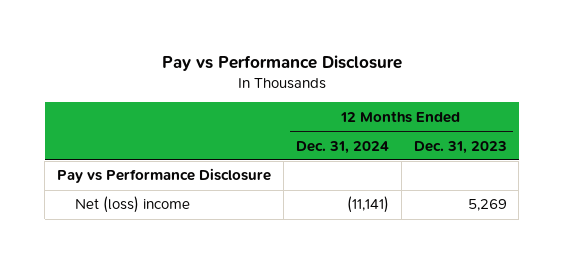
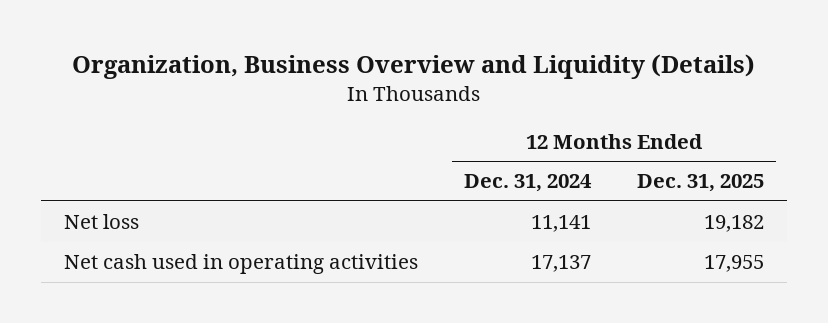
[161,54,402,71] Pay vs Performance Disclosure -> [72,53,756,79] Organization, Business Overview and Liquidity (Details)
[413,140,507,154] Dec. 31, 2023 -> none
none -> [637,174,765,193] Dec. 31, 2025
[56,168,271,184] Pay vs Performance Disclosure -> none
[75,196,191,214] Net (loss) income -> [63,214,139,230] Net loss
[346,196,389,214] (11,141) -> [531,215,592,233] 11,141
none -> [63,254,418,275] Net cash used in operating activities

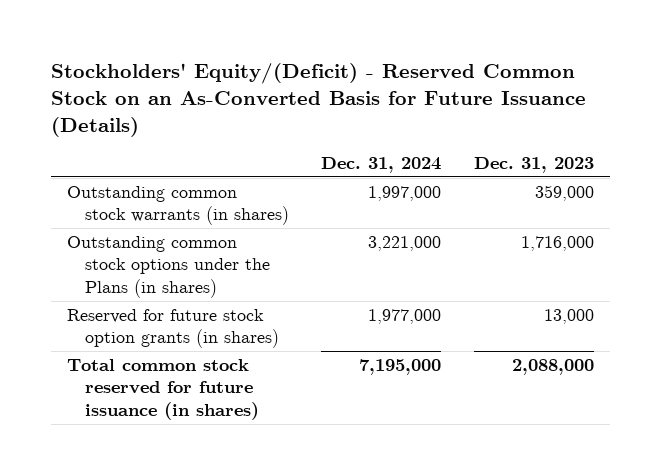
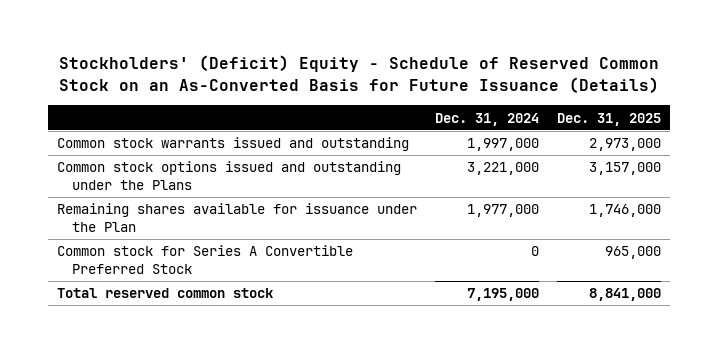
[51,62,587,137] Stockholders' Equity/(Deficit) - Reserved Common Stock on an As-Converted Basis for Future Issuance (Details) -> [58,55,659,94] Stockholders' (Deficit) Equity - Schedule of Reserved Common Stock on an As-Converted Basis for Future Issuance (Details)
[473,157,594,174] Dec. 31, 2023 -> none
none -> [556,112,661,126] Dec. 31, 2025
[67,185,289,226] Outstanding common stock warrants (in shares) -> [56,137,409,152] Common stock warrants issued and outstanding
[67,235,270,298] Outstanding common stock options under the Plans (in shares) -> [56,161,401,191] Common stock options issued and outstanding under the Plans
[67,308,279,349] Reserved for future stock option grants (in shares) -> [56,203,417,233] Remaining shares available for issuance under the Plan
none -> [56,245,353,275] Common stock for Series A Convertible Preferred Stock
[67,358,259,420] Total common stock reserved for future issuance (in shares) -> [56,288,273,299] Total reserved common stock

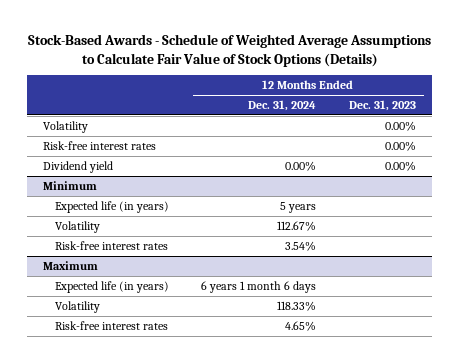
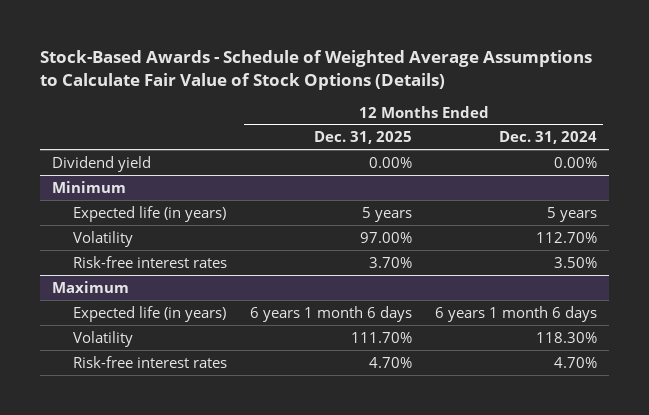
[348,100,416,112] Dec. 31, 2023 -> none
none -> [314,131,413,145] Dec. 31, 2025
[43,120,89,133] Volatility -> none
[43,140,157,150] Risk-free interest rates -> none
[277,220,317,231] 112.67% -> [536,231,598,243] 112.70%
[285,240,317,251] 3.54% -> [554,256,598,268] 3.50%
[277,300,317,311] 118.33% -> [536,331,598,343] 118.30%
[285,320,317,331] 4.65% -> [554,356,598,368] 4.70%

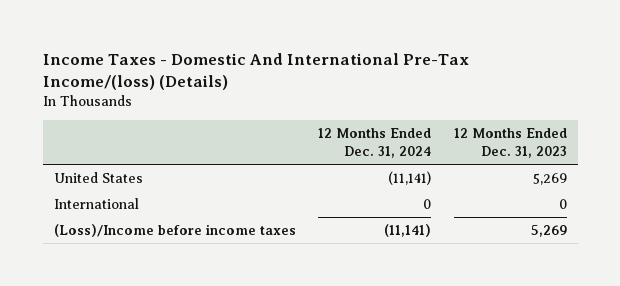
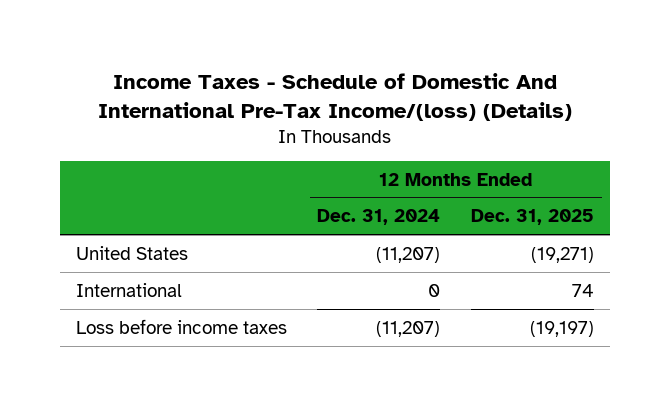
[42,52,469,90] Income Taxes - Domestic And International Pre-Tax Income/(loss) (Details) -> [97,72,572,121] Income Taxes - Schedule of Domestic And International Pre-Tax Income/(loss) (Details)
[453,128,567,158] 12 Months Ended Dec. 31, 2023 -> none
none -> [471,209,595,226] Dec. 31, 2025
[388,170,432,185] (11,141) -> [376,246,441,263] (11,207)
[53,223,296,237] (Loss)/Income before income taxes -> [75,318,287,334] Loss before income taxes
[384,223,432,237] (11,141) -> [376,320,441,337] (11,207)

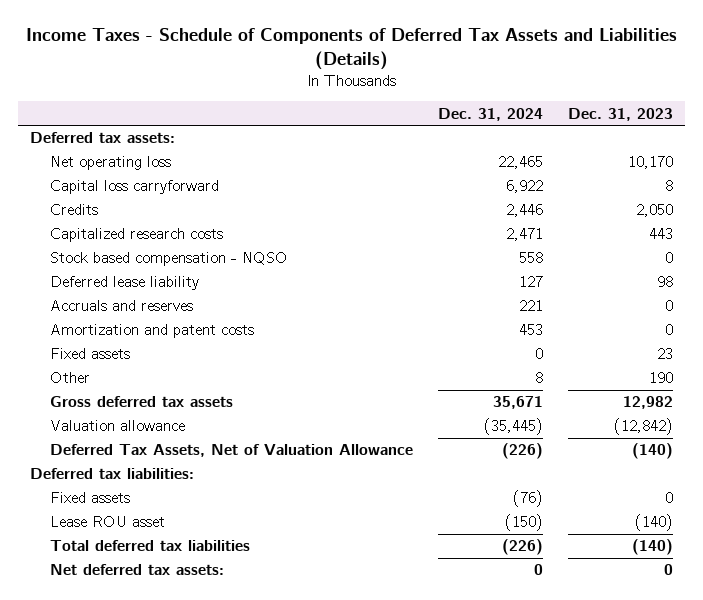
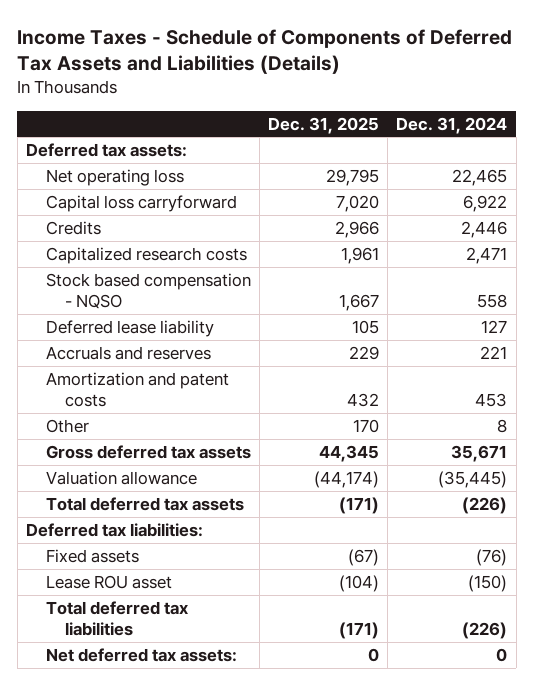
[567,107,673,121] Dec. 31, 2023 -> none
none -> [267,116,379,134] Dec. 31, 2025
[49,348,130,360] Fixed assets -> none
[49,444,413,458] Deferred Tax Assets, Net of Valuation Allowance -> [45,497,244,512] Total deferred tax assets

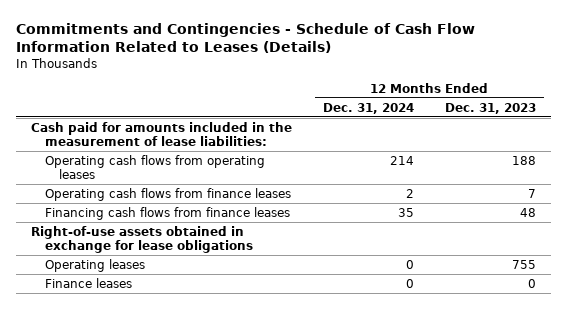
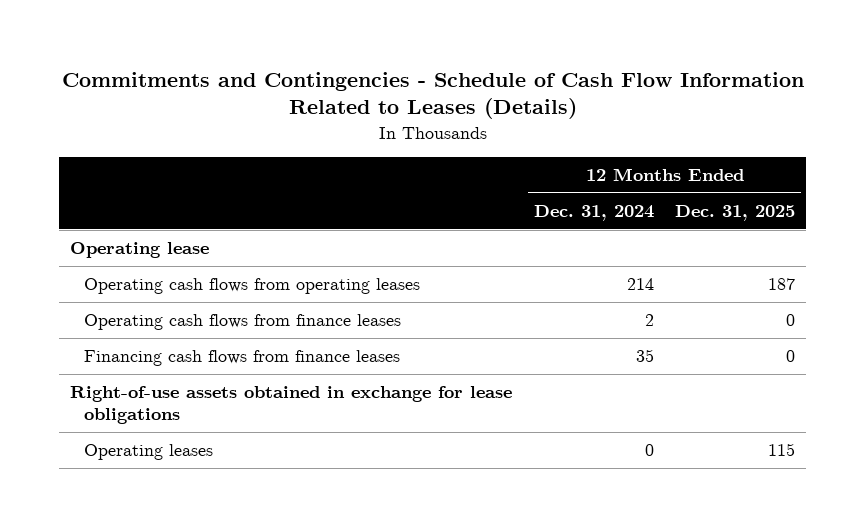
[444,102,536,114] Dec. 31, 2023 -> none
none -> [675,204,796,221] Dec. 31, 2025
[31,121,293,146] Cash paid for amounts included in the measurement of lease liabilities: -> [69,242,209,259] Operating lease
[44,277,132,288] Finance leases -> none

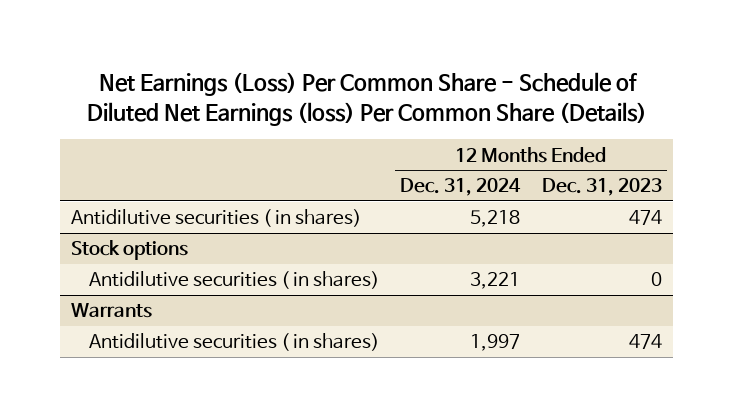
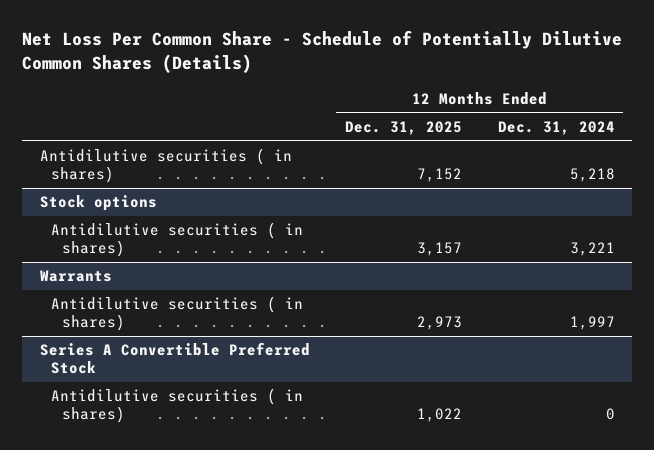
[86,72,647,127] Net Earnings (Loss) Per Common Share - Schedule of Diluted Net Earnings (loss) Per Common Share (Details) -> [21,30,622,73] Net Loss Per Common Share - Schedule of Potentially Dilutive Common Shares (Details)
[542,178,663,197] Dec. 31, 2023 -> none
none -> [345,121,463,136] Dec. 31, 2025
none -> [39,342,310,375] Series A Convertible Preferred Stock
none -> [50,388,303,424] Antidilutive securities ( in shares)

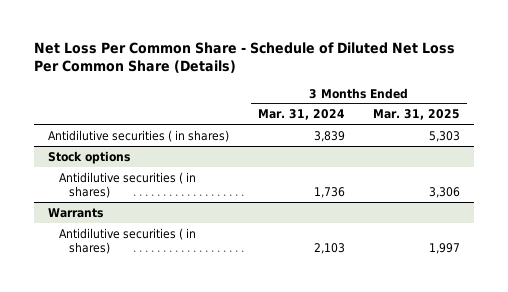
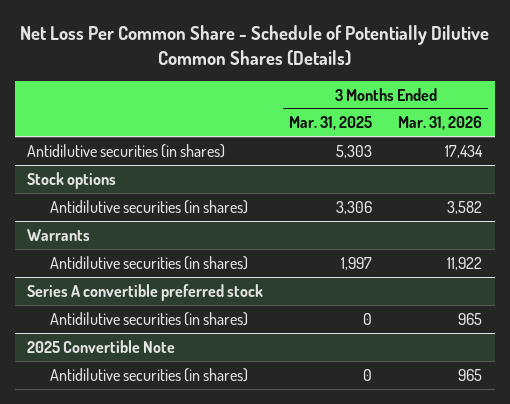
[34,41,456,74] Net Loss Per Common Share - Schedule of Diluted Net Loss Per Common Share (Details) -> [19,24,489,66] Net Loss Per Common Share - Schedule of Potentially Dilutive Common Shares (Details)
[257,109,345,121] Mar. 31, 2024 -> none
none -> [398,116,483,131] Mar. 31, 2026
[48,129,230,142] Antidilutive securities ( in shares) -> [27,143,226,158] Antidilutive securities (in shares)
[58,171,196,199] Antidilutive securities ( in shares) -> [49,199,248,214] Antidilutive securities (in shares)
[58,227,196,255] Antidilutive securities ( in shares) -> [49,255,248,270] Antidilutive securities (in shares)
none -> [27,283,264,301] Series A convertible preferred stock
none -> [49,311,248,326] Antidilutive securities (in shares)
none -> [27,339,176,353] 2025 Convertible Note
none -> [49,367,248,382] Antidilutive securities (in shares)

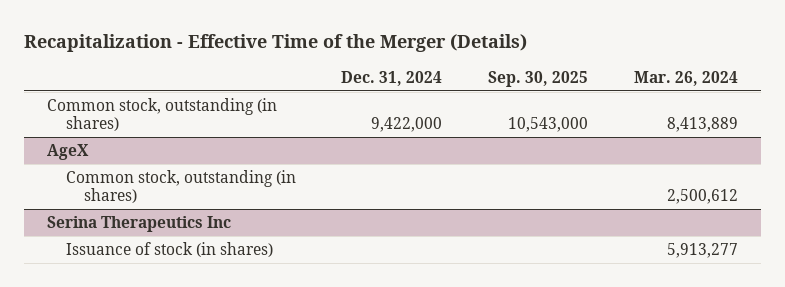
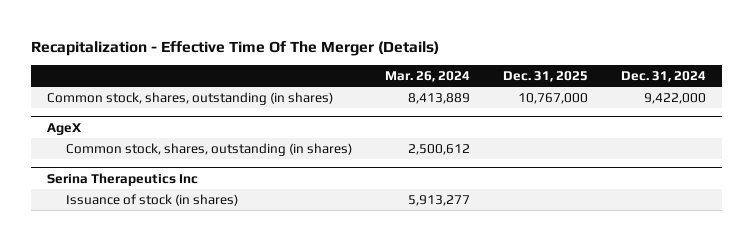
[24,34,528,53] Recapitalization - Effective Time of the Merger (Details) -> [30,40,439,56] Recapitalization - Effective Time Of The Merger (Details)
[488,71,589,88] Sep. 30, 2025 -> none
none -> [503,71,589,83] Dec. 31, 2025
[47,98,278,132] Common stock, outstanding (in shares) -> [47,91,334,105] Common stock, shares, outstanding (in shares)
[65,170,296,204] Common stock, outstanding (in shares) -> [66,142,353,156] Common stock, shares, outstanding (in shares)

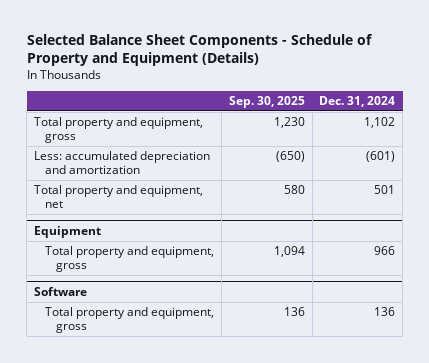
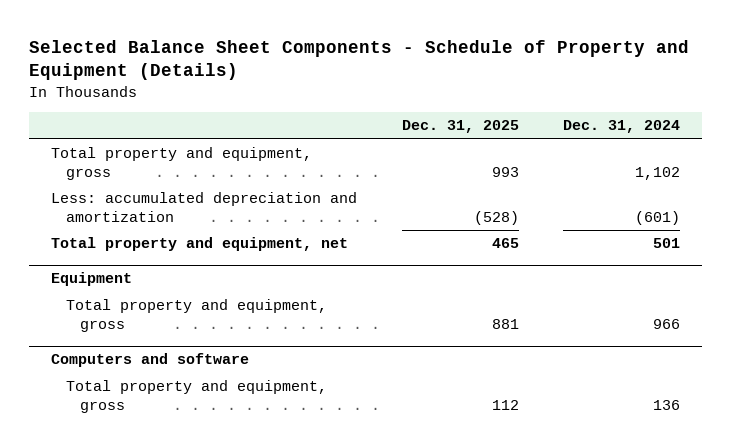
[228,96,305,109] Sep. 30, 2025 -> none
none -> [401,120,519,134] Dec. 31, 2025
[33,286,87,296] Software -> [51,353,250,368] Computers and software

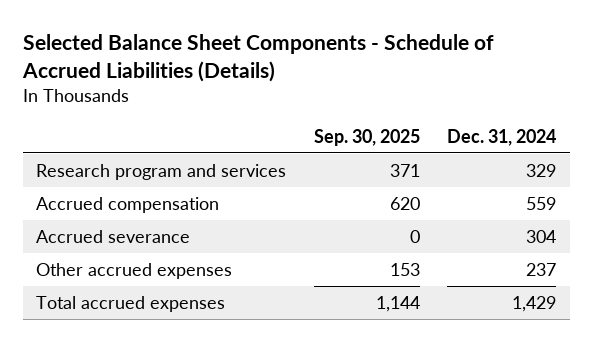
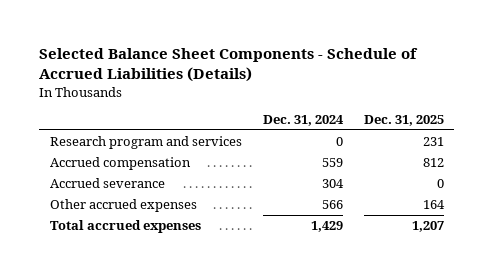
[313,128,420,146] Sep. 30, 2025 -> none
none -> [363,115,444,127] Dec. 31, 2025
[526,163,557,177] 329 -> [335,136,343,146] 0
[526,262,557,276] 237 -> [321,199,343,209] 566

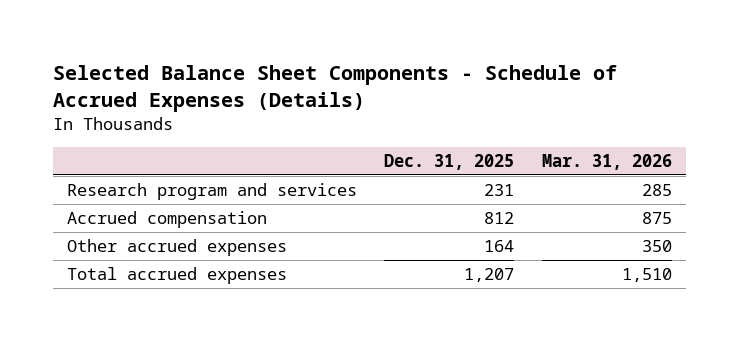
[39,48,419,83] Selected Balance Sheet Components - Schedule of Accrued Liabilities (Details) -> [53,65,618,112] Selected Balance Sheet Components - Schedule of Accrued Expenses (Details)
[262,115,344,127] Dec. 31, 2024 -> none
none -> [541,154,672,171] Mar. 31, 2026
[49,177,165,188] Accrued severance -> none

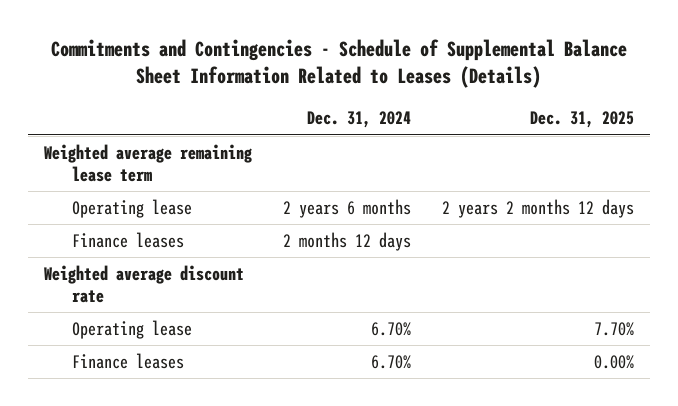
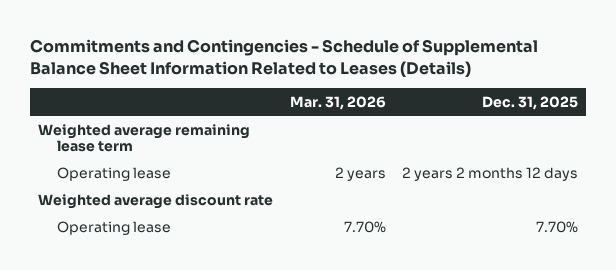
[306,111,411,129] Dec. 31, 2024 -> none
none -> [289,95,386,110] Mar. 31, 2026
[71,231,184,248] Finance leases -> none
[71,352,184,369] Finance leases -> none

